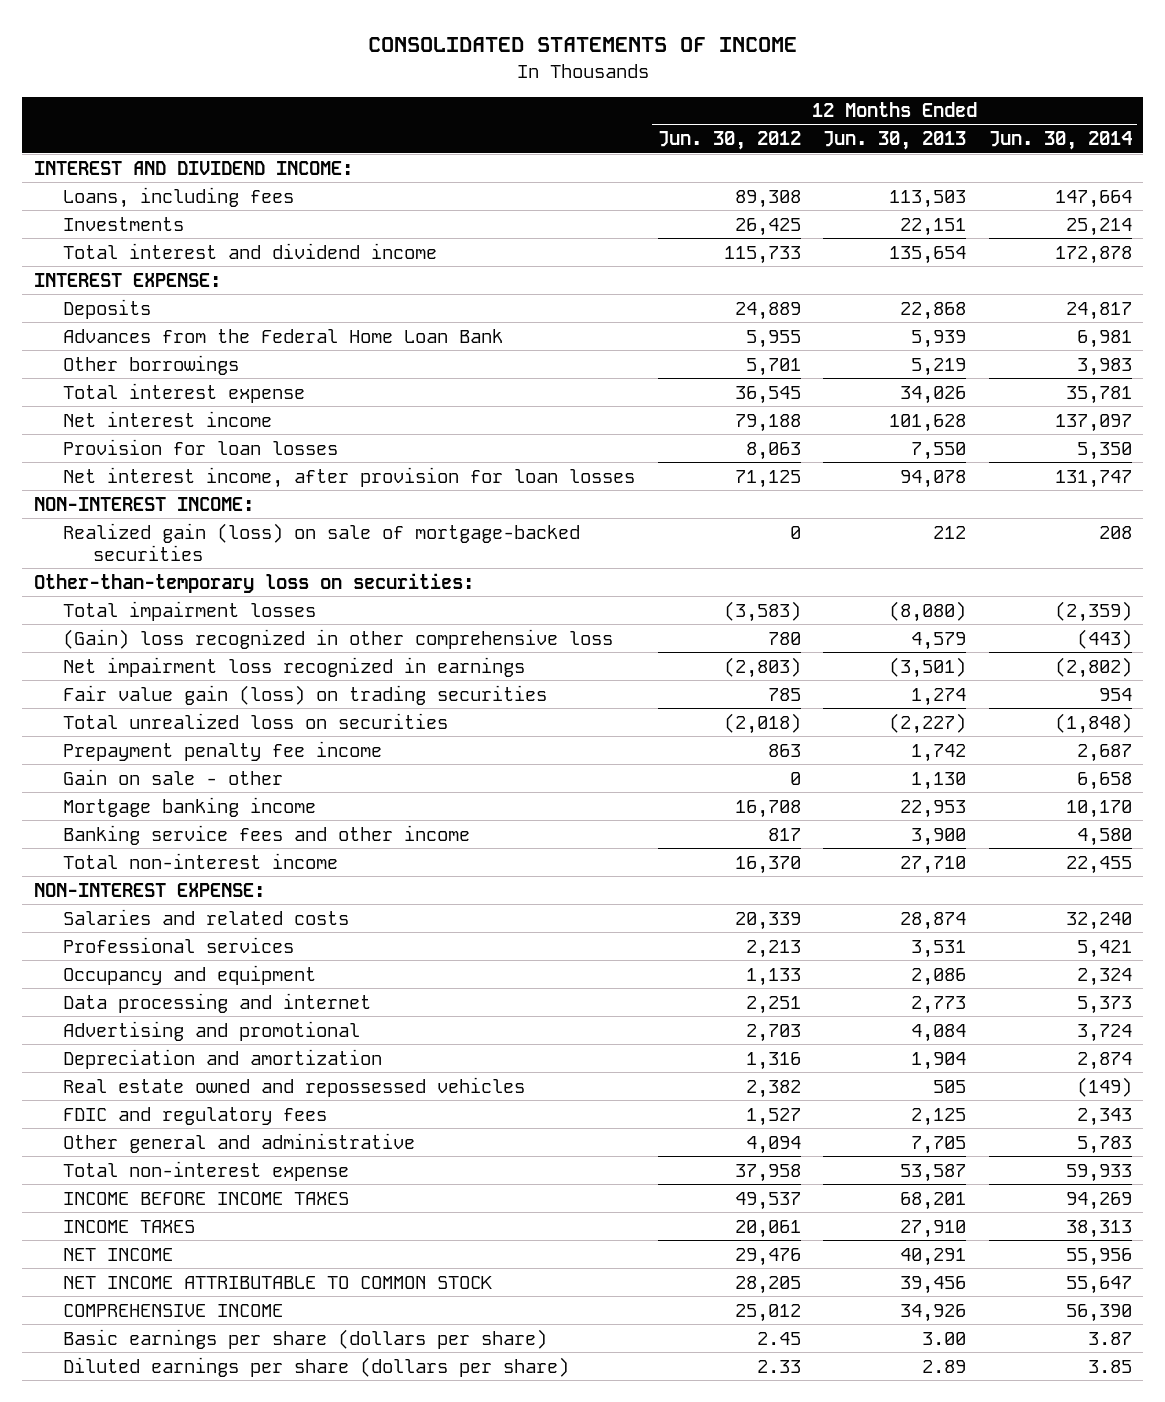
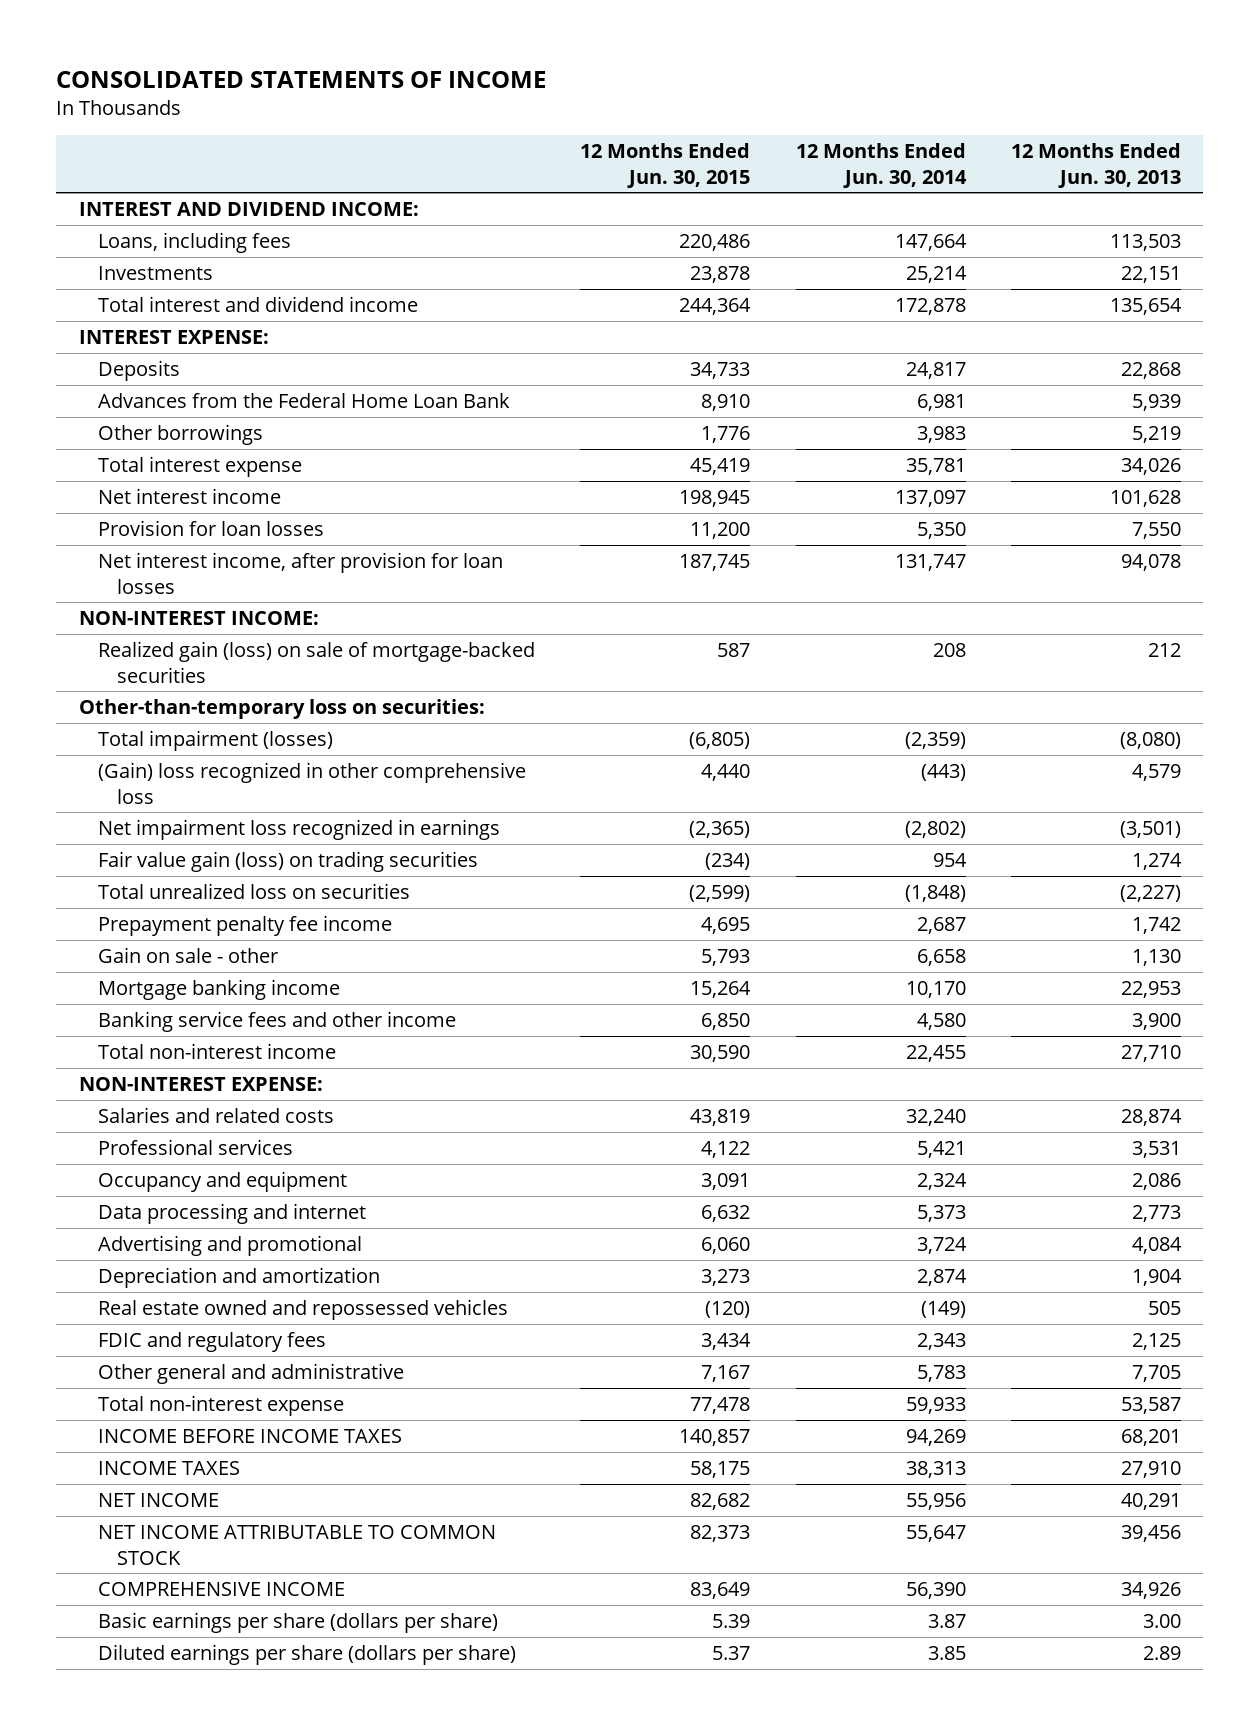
[657,131,801,151] Jun. 30, 2012 -> none
none -> [580,143,751,188] 12 Months Ended Jun. 30, 2015
[63,600,317,621] Total impairment losses -> [98,729,334,751] Total impairment (losses)

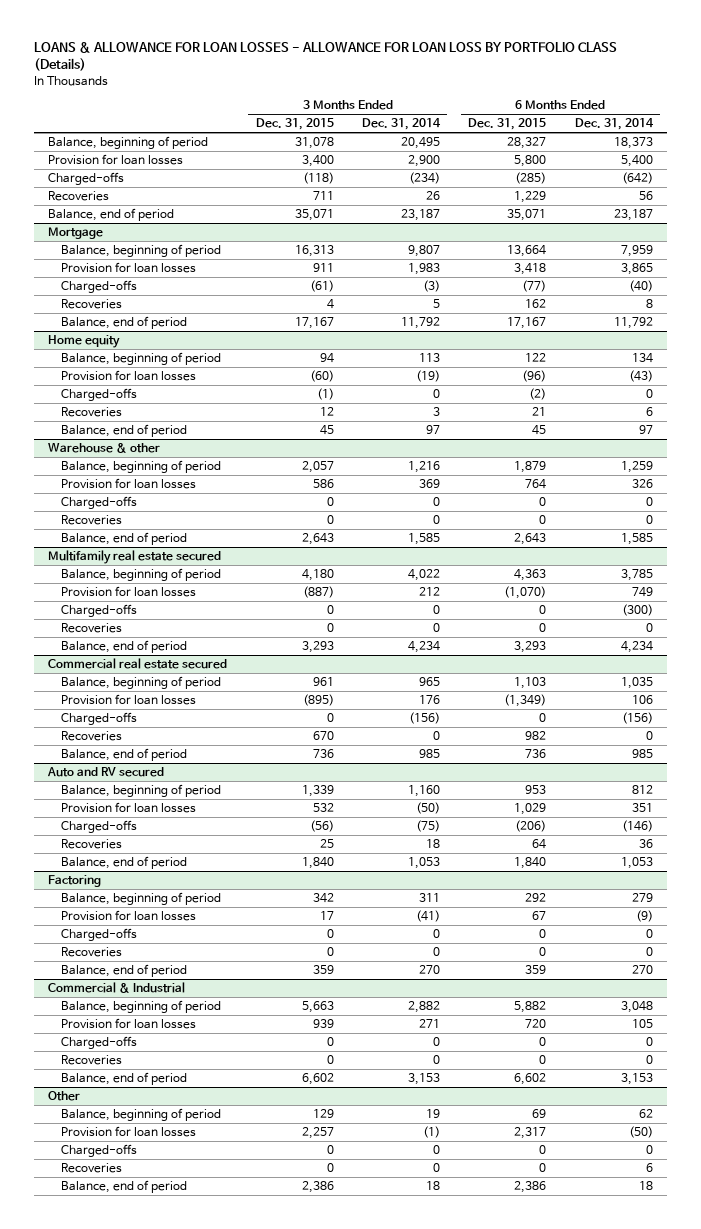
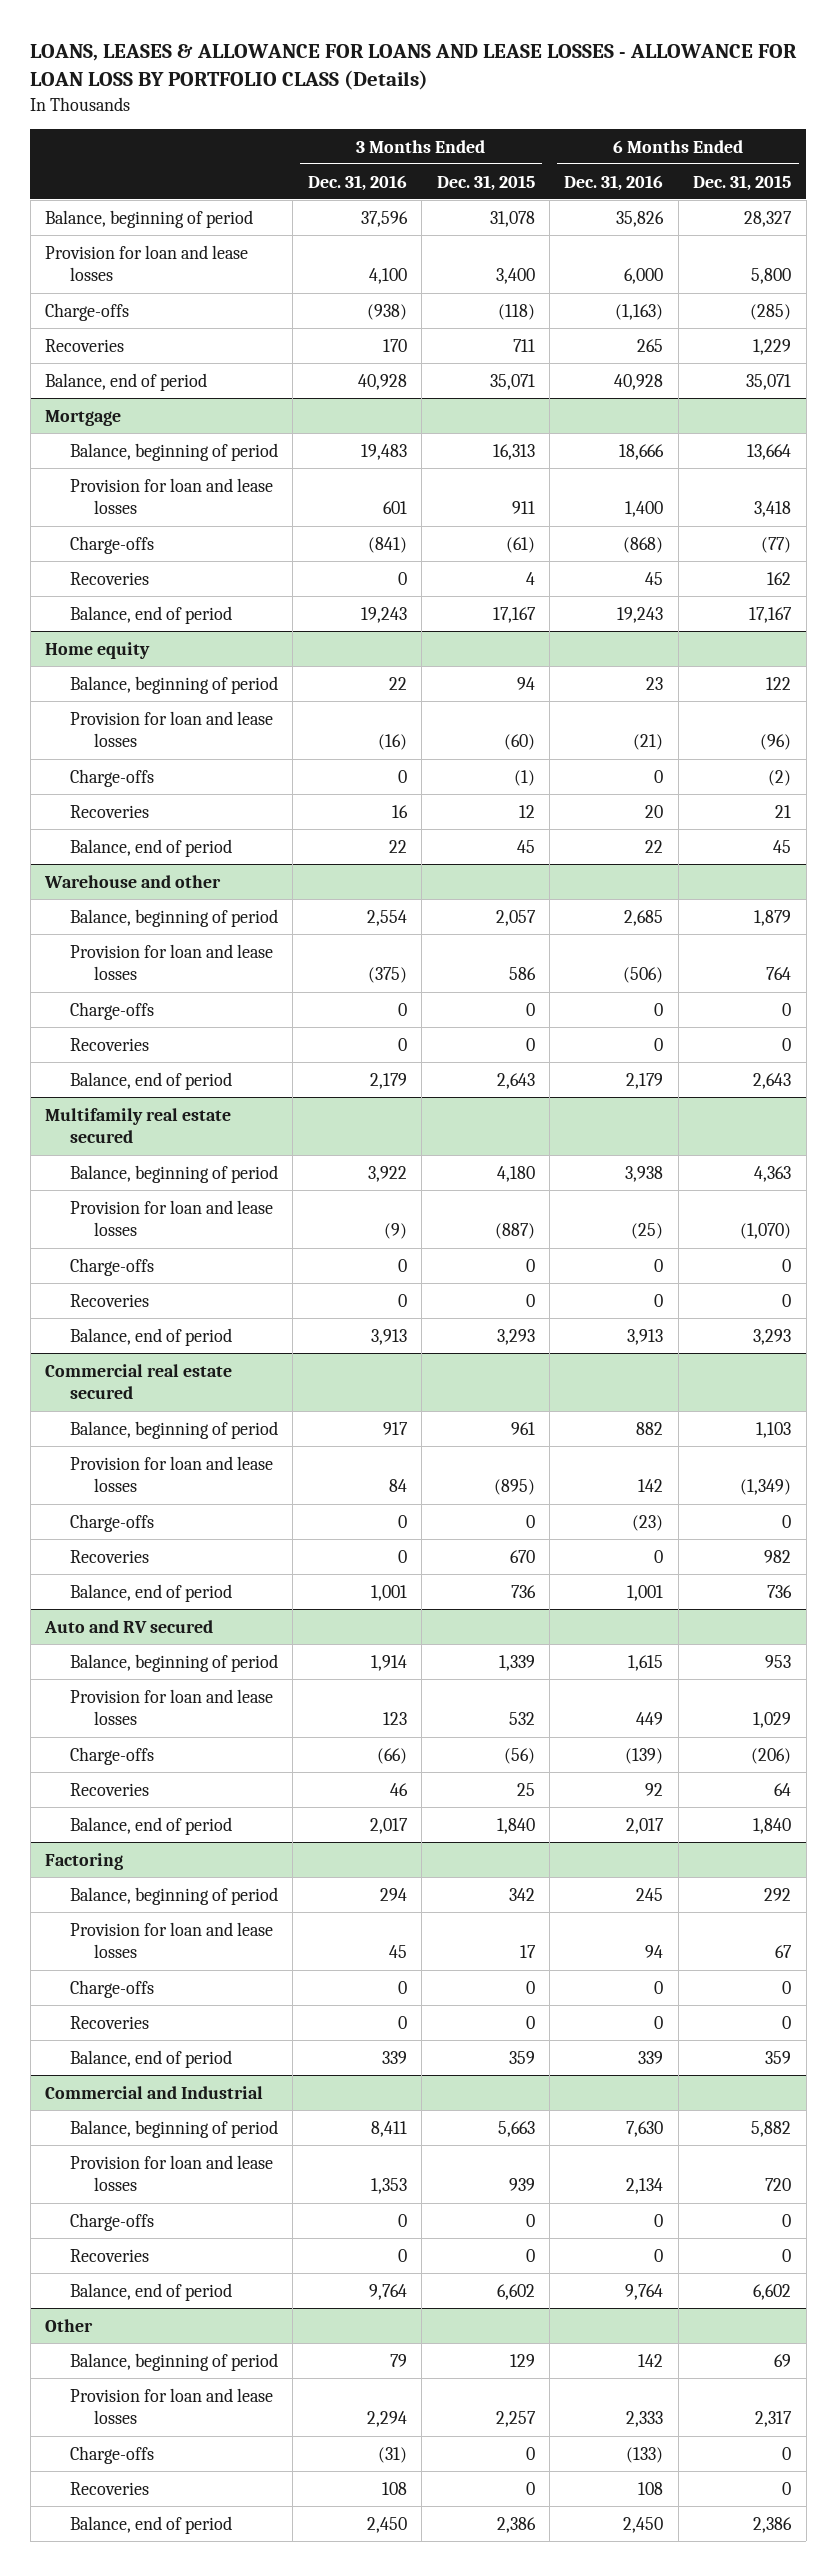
[33,41,617,72] LOANS & ALLOWANCE FOR LOAN LOSSES - ALLOWANCE FOR LOAN LOSS BY PORTFOLIO CLASS (Details) -> [30,44,798,91] LOANS, LEASES & ALLOWANCE FOR LOANS AND LEASE LOSSES - ALLOWANCE FOR LOAN LOSS BY PORTFOLIO CLASS (Details)
[361,118,441,131] Dec. 31, 2014 -> none
[574,118,654,131] Dec. 31, 2014 -> none
none -> [307,174,407,191] Dec. 31, 2016
none -> [564,174,664,191] Dec. 31, 2016
[48,154,184,166] Provision for loan losses -> [45,244,249,282] Provision for loan and lease losses
[48,172,125,186] Charged-offs -> [45,302,130,321] Charge-offs
[60,262,196,274] Provision for loan losses -> [69,477,273,515] Provision for loan and lease losses
[60,280,137,294] Charged-offs -> [69,535,154,554] Charge-offs
[60,370,196,382] Provision for loan losses -> [69,710,273,748] Provision for loan and lease losses
[60,388,137,402] Charged-offs -> [69,768,154,787] Charge-offs
[48,443,161,454] Warehouse & other -> [44,874,222,888] Warehouse and other
[60,478,196,490] Provision for loan losses -> [69,943,273,981] Provision for loan and lease losses
[60,496,137,510] Charged-offs -> [69,1001,154,1020] Charge-offs
[60,586,196,598] Provision for loan losses -> [69,1199,273,1237] Provision for loan and lease losses
[60,604,137,618] Charged-offs -> [69,1257,154,1276] Charge-offs
[60,694,196,706] Provision for loan losses -> [69,1455,273,1493] Provision for loan and lease losses
[60,712,137,726] Charged-offs -> [69,1513,154,1532] Charge-offs
[60,802,196,814] Provision for loan losses -> [69,1688,273,1726] Provision for loan and lease losses
[60,820,137,834] Charged-offs -> [69,1746,154,1765] Charge-offs
[60,910,196,922] Provision for loan losses -> [69,1921,273,1959] Provision for loan and lease losses
[60,928,137,942] Charged-offs -> [69,1979,154,1998] Charge-offs
[48,982,186,994] Commercial & Industrial -> [45,2085,264,2099] Commercial and Industrial
[60,1018,196,1030] Provision for loan losses -> [69,2154,273,2192] Provision for loan and lease losses
[60,1036,137,1050] Charged-offs -> [69,2212,154,2231] Charge-offs
[60,1126,196,1138] Provision for loan losses -> [69,2387,273,2425] Provision for loan and lease losses
[60,1144,137,1158] Charged-offs -> [69,2445,154,2464] Charge-offs

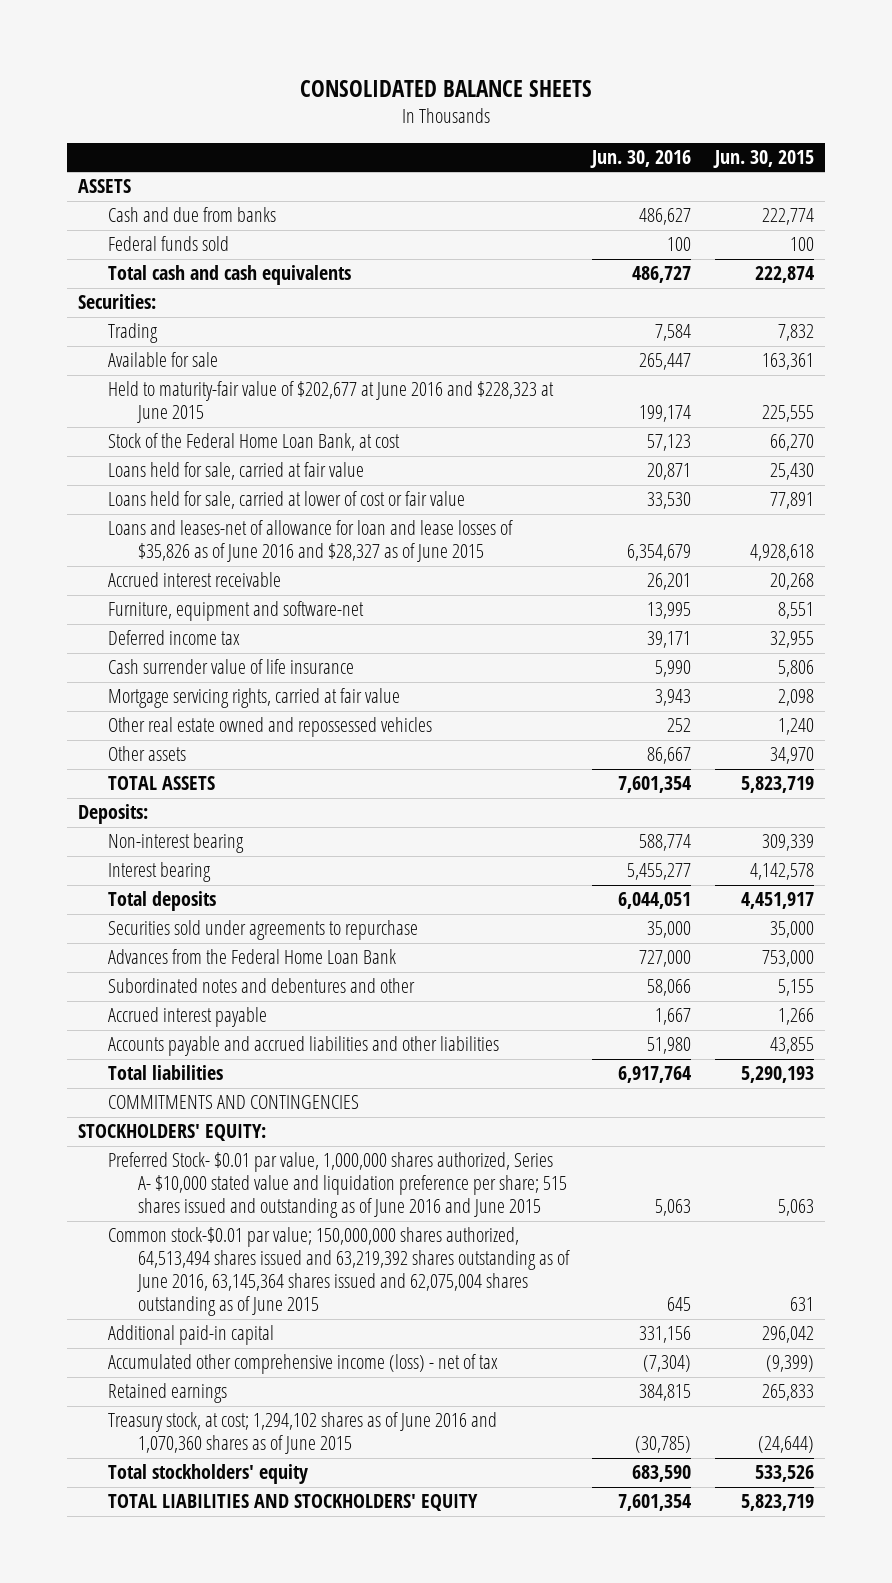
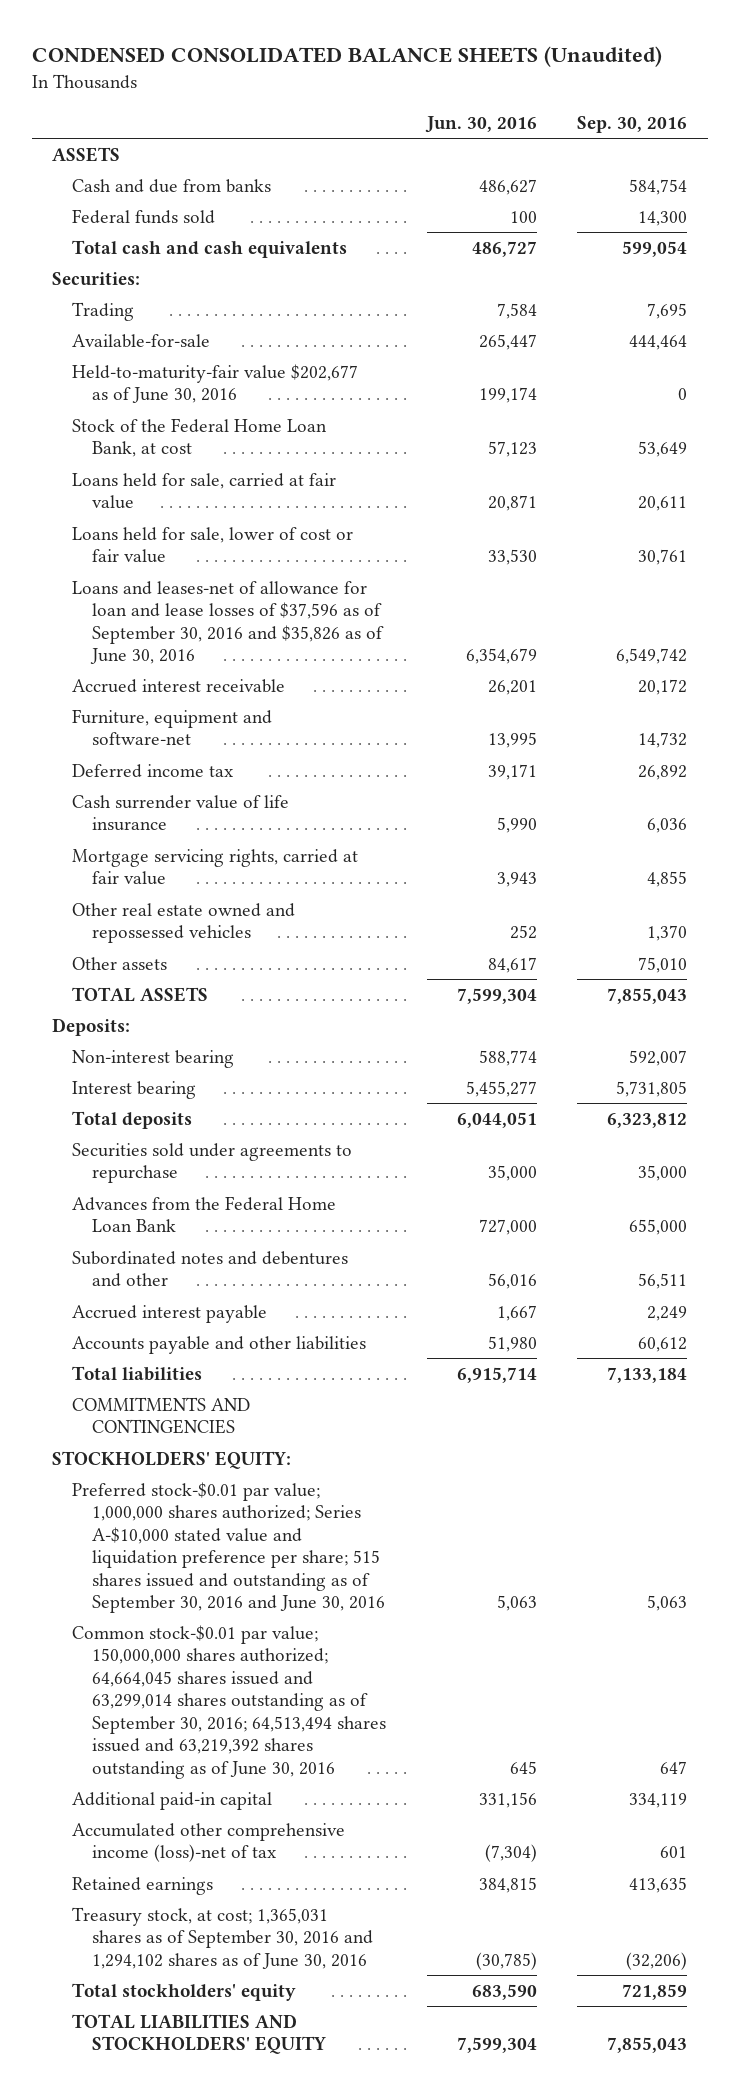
[300,79,593,97] CONSOLIDATED BALANCE SHEETS -> [31,45,662,67] CONDENSED CONSOLIDATED BALANCE SHEETS (Unaudited)
[712,149,814,168] Jun. 30, 2015 -> none
none -> [577,115,688,133] Sep. 30, 2016
[108,352,219,368] Available for sale -> [72,333,211,348] Available-for-sale
[108,381,555,424] Held to maturity-fair value of $202,677 at June 2016 and $228,323 at June 2015 -> [72,363,359,404] Held-to-maturity-fair value $202,677 as of June 30, 2016
[108,491,466,510] Loans held for sale, carried at lower of cost or fair value -> [72,526,354,564] Loans held for sale, lower of cost or fair value
[108,520,514,563] Loans and leases-net of allowance for loan and lease losses of $35,826 as of June 2016 and $28,327 as of June 2015 -> [72,580,385,665] Loans and leases-net of allowance for loan and lease losses of $37,596 as of September 30, 2016 and $35,826 as of June 30, 2016
[647,747,692,765] 86,667 -> [487,956,537,973] 84,617
[618,776,692,794] 7,601,354 -> [456,987,537,1004] 7,599,304
[647,979,692,997] 58,066 -> [487,1273,537,1290] 56,016
[108,1036,500,1057] Accounts payable and accrued liabilities and other liabilities -> [72,1335,367,1354] Accounts payable and other liabilities
[618,1066,692,1084] 6,917,764 -> [456,1366,537,1383] 6,915,714
[108,1152,567,1219] Preferred Stock- $0.01 par value, 1,000,000 shares authorized, Series A- $10,000 stated value and liquidation preference per share; 515 shares issued and outstanding as of June 2016 and June 2015 -> [72,1481,386,1614] Preferred stock-$0.01 par value; 1,000,000 shares authorized; Series A-$10,000 stated value and liquidation preference per share; 515 shares issued and outstanding as of September 30, 2016 and June 30, 2016
[108,1227,570,1317] Common stock-$0.01 par value; 150,000,000 shares authorized, 64,513,494 shares issued and 63,219,392 shares outstanding as of June 2016, 63,145,364 shares issued and 62,075,004 shares outstanding as of June 2015 -> [72,1624,387,1779] Common stock-$0.01 par value; 150,000,000 shares authorized; 64,664,045 shares issued and 63,299,014 shares outstanding as of September 30, 2016; 64,513,494 shares issued and 63,219,392 shares outstanding as of June 30, 2016
[108,1354,499,1375] Accumulated other comprehensive income (loss) - net of tax -> [72,1822,346,1863] Accumulated other comprehensive income (loss)-net of tax
[108,1412,498,1455] Treasury stock, at cost; 1,294,102 shares as of June 2016 and 1,070,360 shares as of June 2015 -> [72,1906,374,1969] Treasury stock, at cost; 1,365,031 shares as of September 30, 2016 and 1,294,102 shares as of June 30, 2016
[618,1494,692,1512] 7,601,354 -> [456,2037,537,2054] 7,599,304

